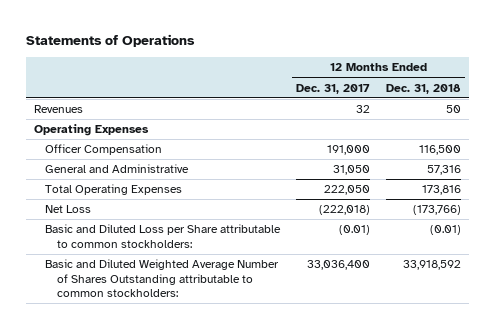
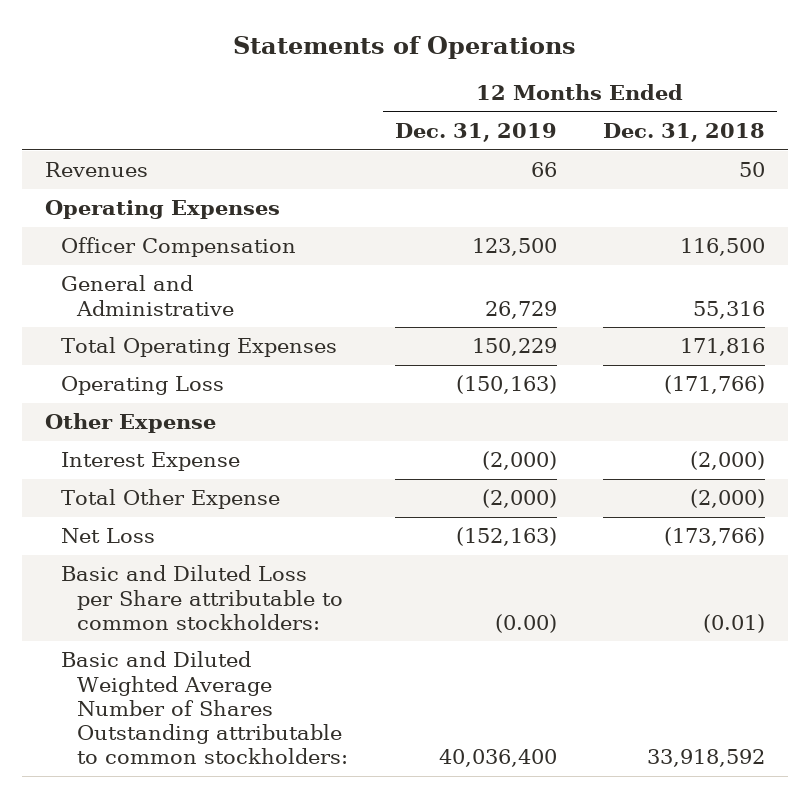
[296,83,371,94] Dec. 31, 2017 -> none
none -> [394,123,557,143] Dec. 31, 2019
[426,165,461,176] 57,316 -> [692,300,765,319] 55,316
[421,185,461,196] 173,816 -> [679,338,765,357] 171,816
none -> [61,376,225,396] Operating Loss
none -> [45,413,217,434] Other Expense
none -> [61,452,241,472] Interest Expense
none -> [61,489,281,510] Total Other Expense

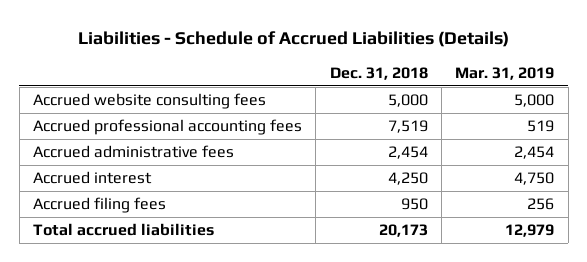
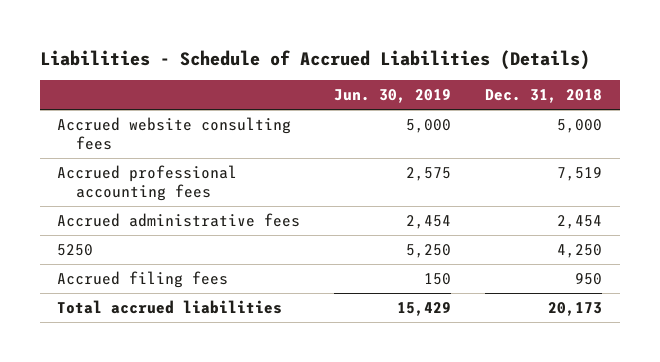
[455,66,555,80] Mar. 31, 2019 -> none
none -> [334,89,452,104] Jun. 30, 2019
[33,171,153,185] Accrued interest -> [57,244,94,257] 5250

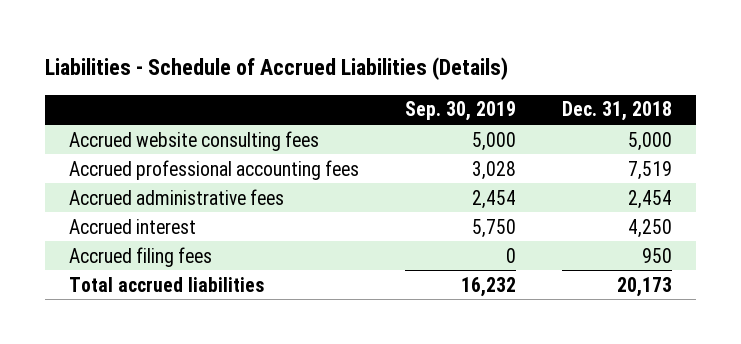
[334,89,452,104] Jun. 30, 2019 -> none
none -> [405,101,517,122] Sep. 30, 2019
[57,244,94,257] 5250 -> [68,218,196,234] Accrued interest

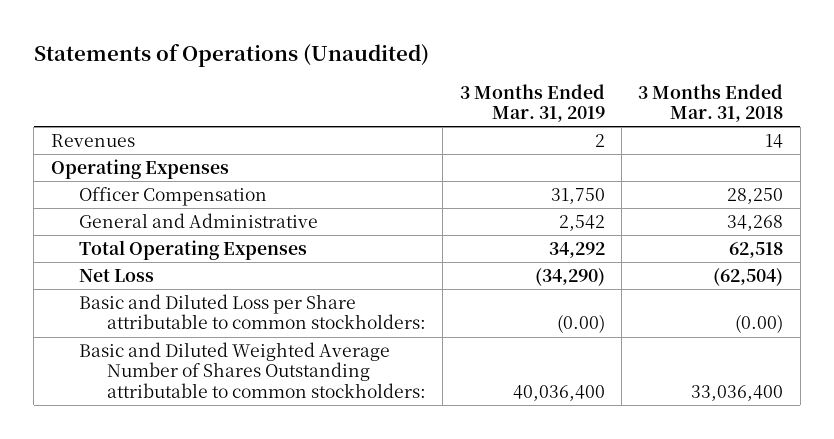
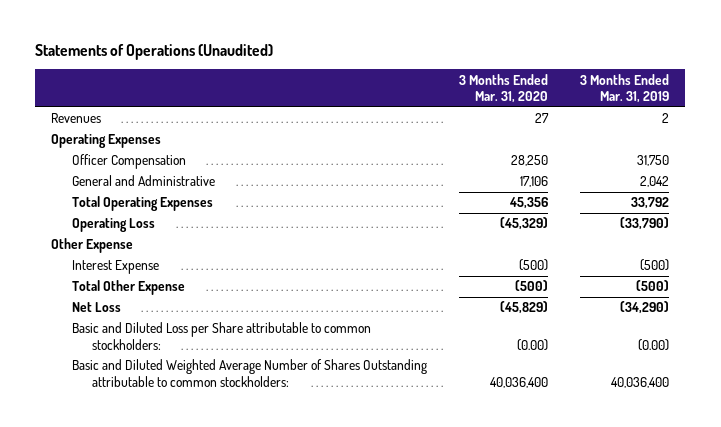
[638,83,784,123] 3 Months Ended Mar. 31, 2018 -> none
none -> [459,73,549,103] 3 Months Ended Mar. 31, 2020
[558,214,605,231] 2,542 -> [640,176,670,188] 2,042
[548,241,605,258] 34,292 -> [631,197,670,210] 33,792
none -> [71,218,155,233] Operating Loss
none -> [51,238,134,254] Other Expense
none -> [71,260,159,275] Interest Expense
none -> [71,280,185,296] Total Other Expense

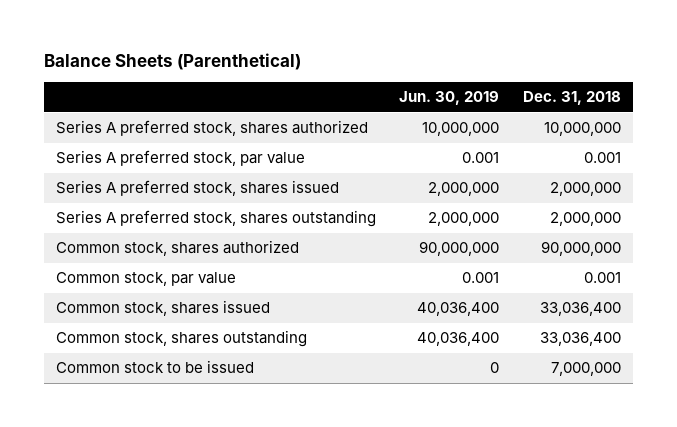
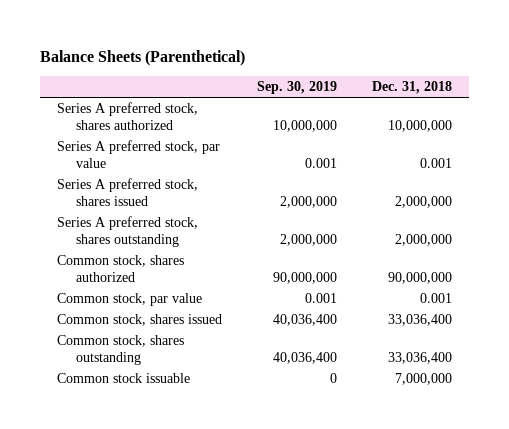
[399,91,500,106] Jun. 30, 2019 -> none
none -> [257,81,338,95] Sep. 30, 2019
[55,360,254,374] Common stock to be issued -> [57,373,191,384] Common stock issuable

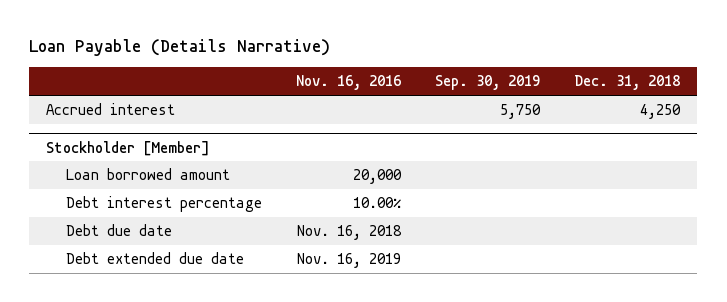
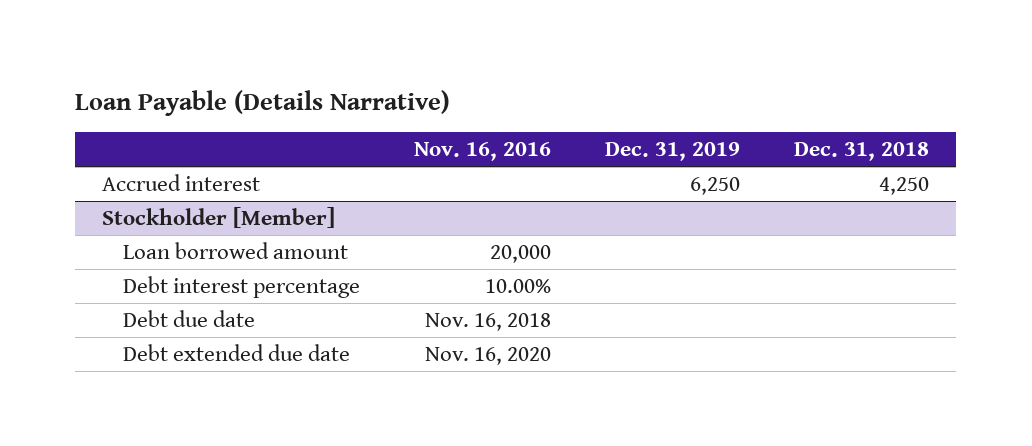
[435,75,541,91] Sep. 30, 2019 -> none
none -> [605,142,741,162] Dec. 31, 2019
[296,252,401,268] Nov. 16, 2019 -> [424,347,551,366] Nov. 16, 2020

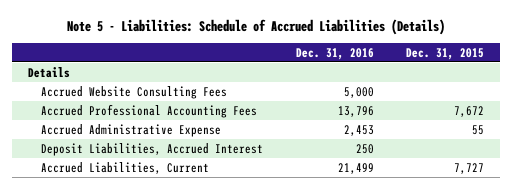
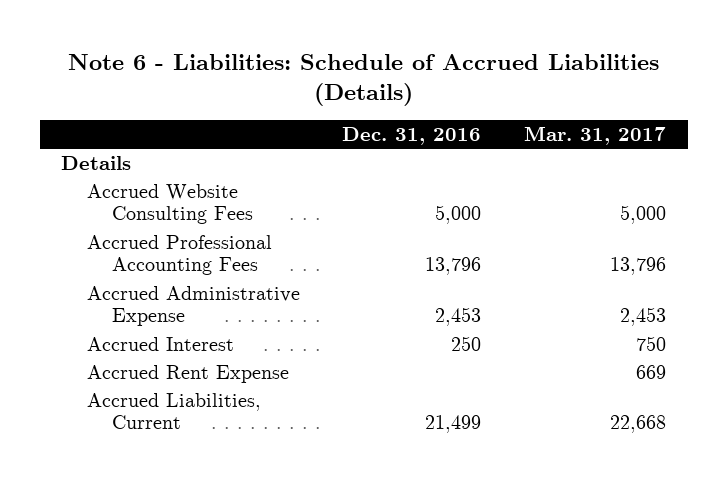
[67,18,446,35] Note 5 - Liabilities: Schedule of Accrued Liabilities (Details) -> [67,54,659,107] Note 6 - Liabilities: Schedule of Accrued Liabilities (Details)
[406,47,485,60] Dec. 31, 2015 -> none
none -> [524,125,667,145] Mar. 31, 2017
[41,142,264,156] Deposit Liabilities, Accrued Interest -> [86,336,234,351] Accrued Interest
none -> [86,364,289,383] Accrued Rent Expense

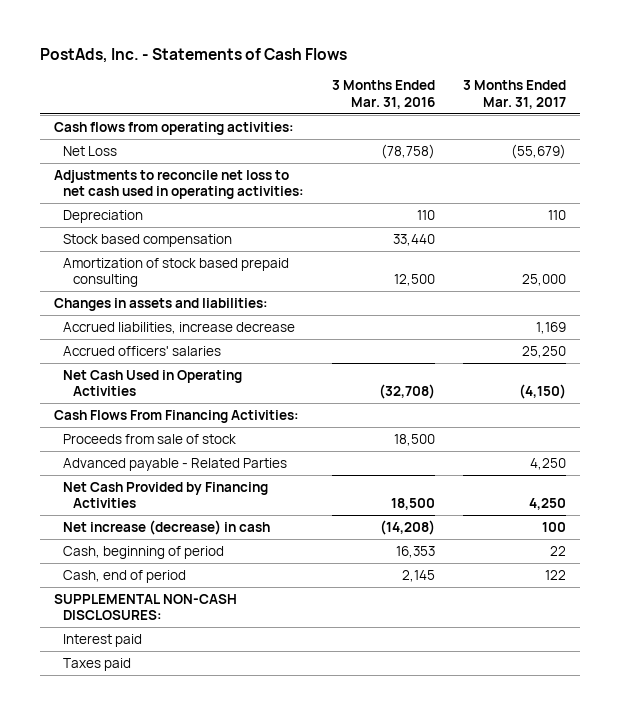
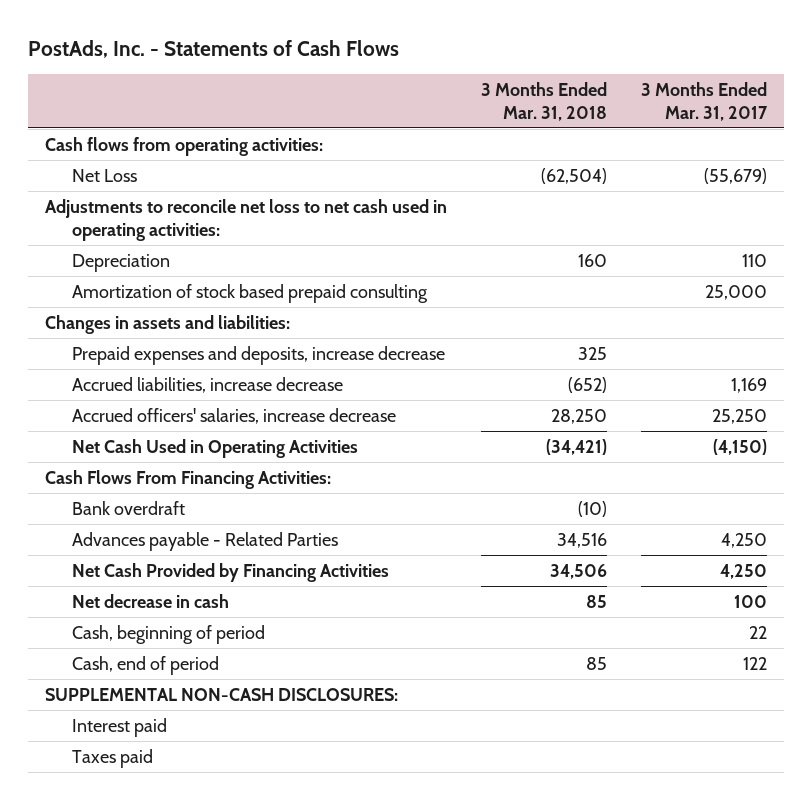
[332,80,436,109] 3 Months Ended Mar. 31, 2016 -> none
none -> [481,81,608,121] 3 Months Ended Mar. 31, 2018
[63,233,233,247] Stock based compensation -> none
none -> [71,345,445,365] Prepaid expenses and deposits, increase decrease
[63,345,222,356] Accrued officers' salaries -> [71,407,396,424] Accrued officers' salaries, increase decrease
[63,433,237,444] Proceeds from sale of stock -> none
none -> [71,500,185,515] Bank overdraft
[63,457,288,471] Advanced payable - Related Parties -> [71,531,338,551] Advances payable - Related Parties
[63,519,271,535] Net increase (decrease) in cash -> [71,593,229,608] Net decrease in cash

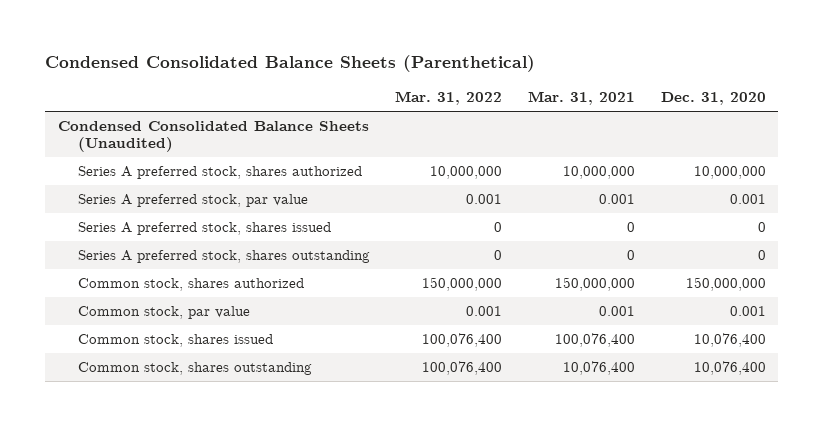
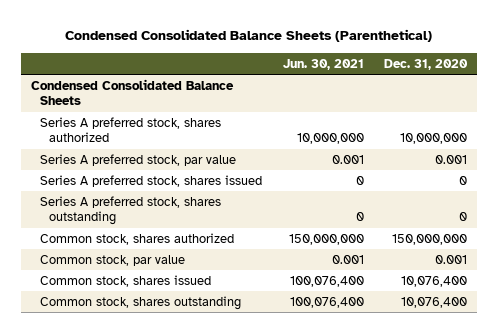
[395,91,503,106] Mar. 31, 2022 -> none
[528,91,636,106] Mar. 31, 2021 -> none
none -> [282,58,364,70] Jun. 30, 2021
[58,121,370,153] Condensed Consolidated Balance Sheets (Unaudited) -> [31,78,235,106] Condensed Consolidated Balance Sheets

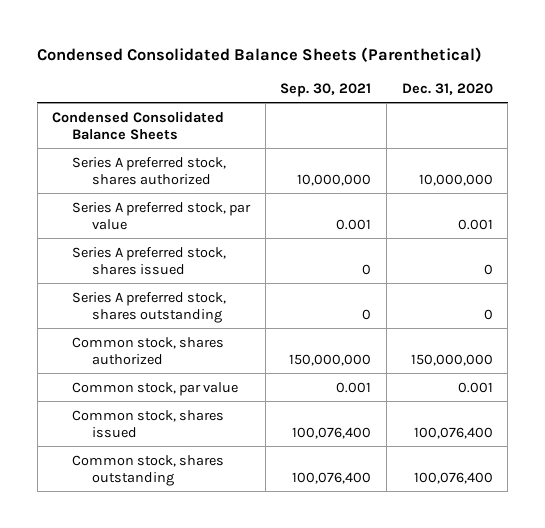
[282,58,364,70] Jun. 30, 2021 -> none
none -> [280,82,372,97] Sep. 30, 2021
[401,275,468,287] 10,076,400 -> [413,426,493,439] 100,076,400
[401,296,468,308] 10,076,400 -> [413,471,493,484] 100,076,400

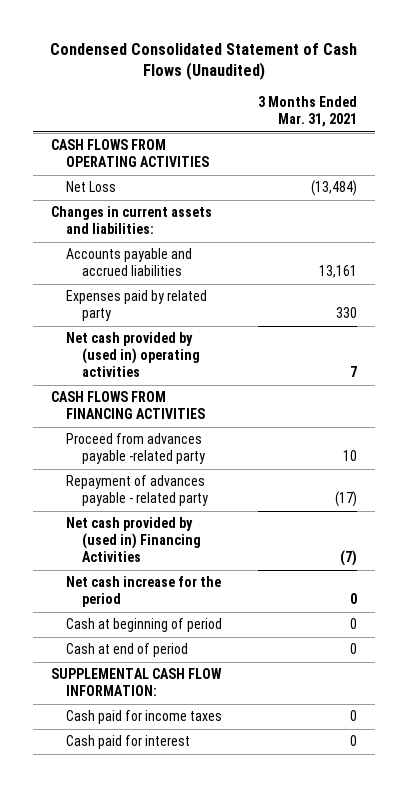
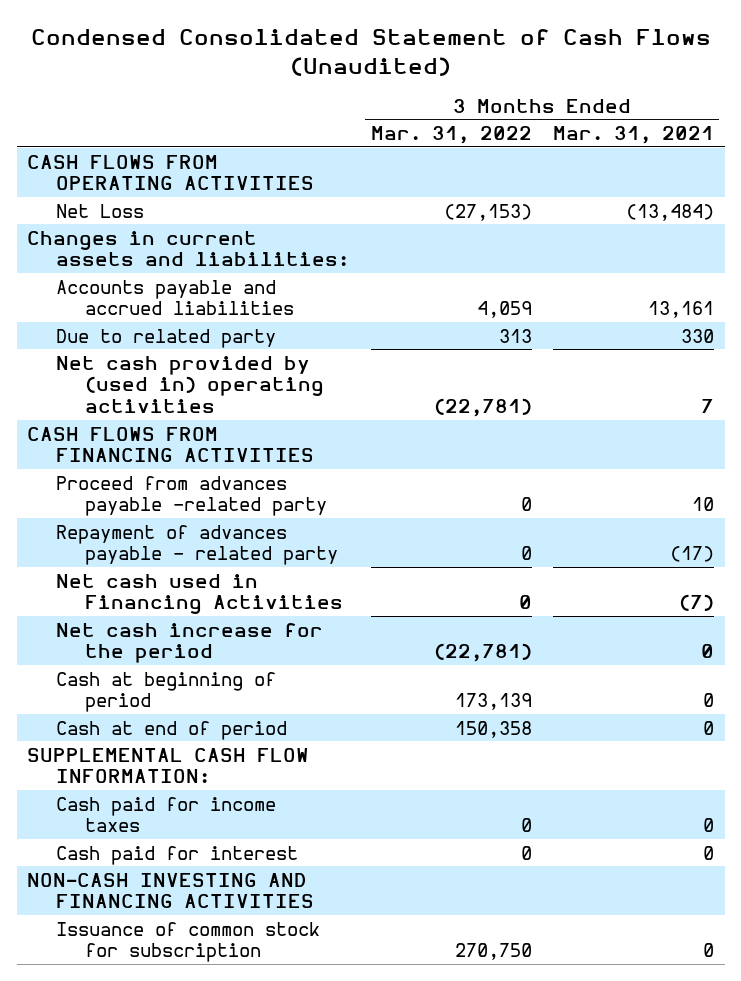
none -> [370,126,532,145] Mar. 31, 2022
[66,290,208,322] Expenses paid by related party -> none
none -> [56,328,277,348] Due to related party
[66,517,201,563] Net cash provided by (used in) Financing Activities -> [56,573,344,615] Net cash used in Financing Activities
none -> [27,872,315,909] NON-CASH INVESTING AND FINANCING ACTIVITIES
none -> [56,921,321,963] Issuance of common stock for subscription

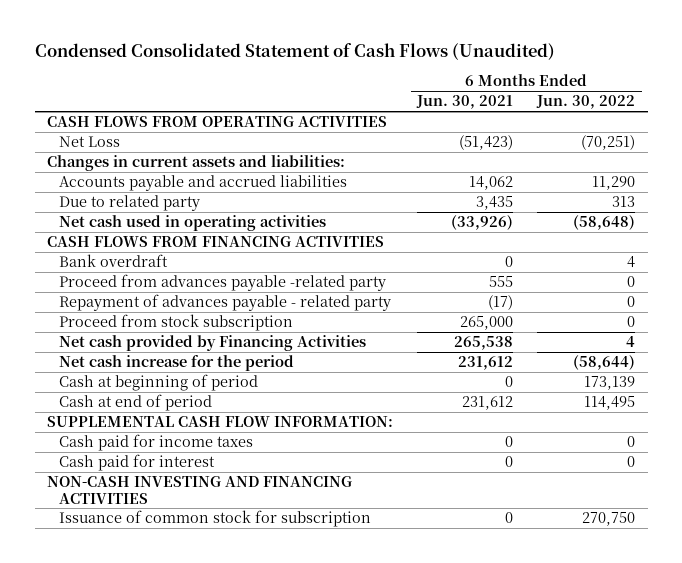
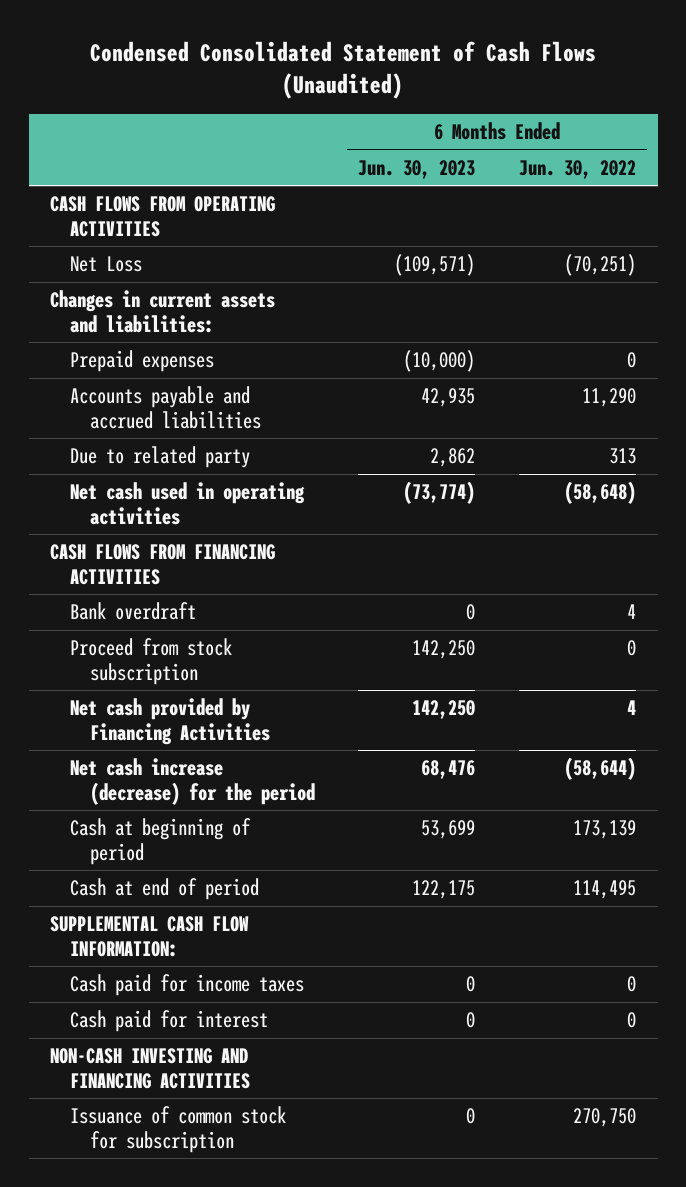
[416,95,514,110] Jun. 30, 2021 -> none
none -> [358,159,476,179] Jun. 30, 2023
none -> [69,350,214,373] Prepaid expenses
[58,274,386,292] Proceed from advances payable -related party -> none
[58,294,391,312] Repayment of advances payable - related party -> none
[58,355,294,372] Net cash increase for the period -> [69,758,315,805] Net cash increase (decrease) for the period

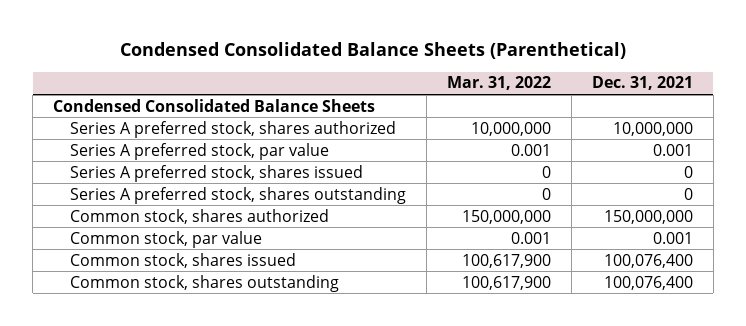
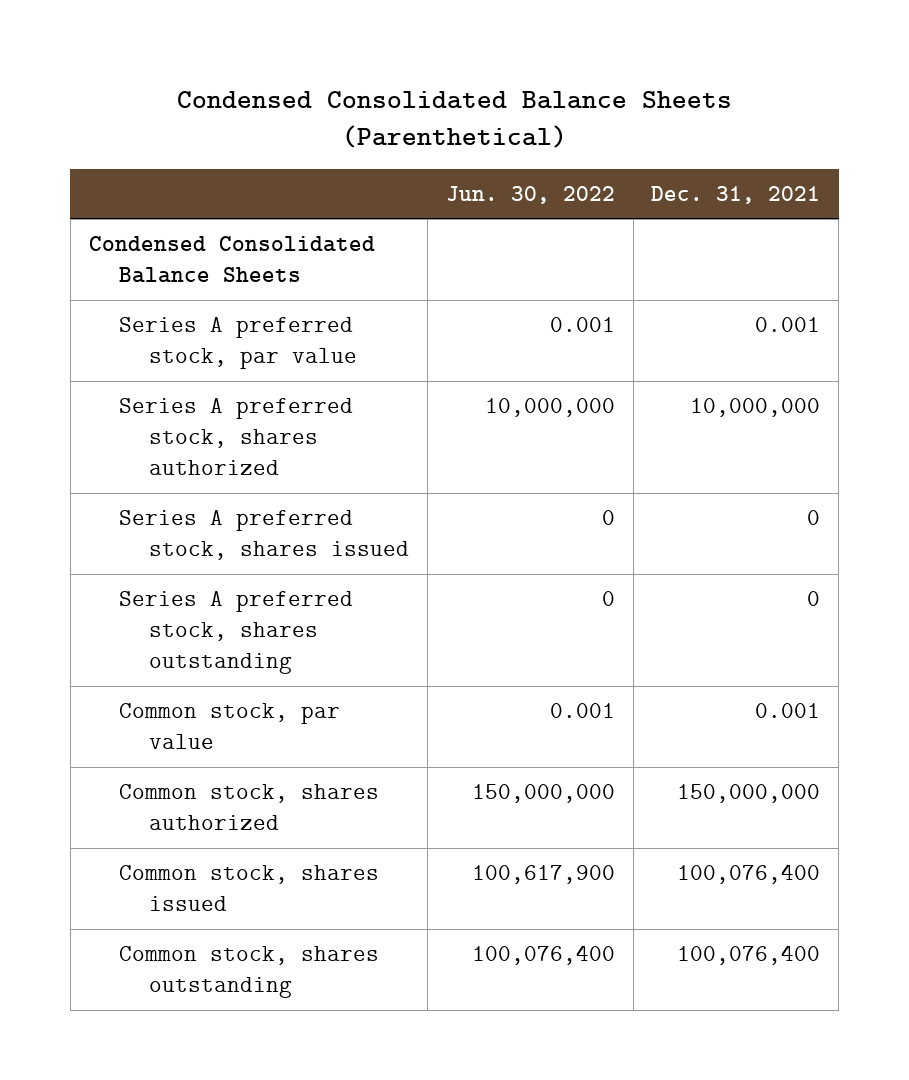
[446,76,551,91] Mar. 31, 2022 -> none
none -> [445,185,615,204] Jun. 30, 2022
[70,120,397,138] Series A preferred stock, shares authorized -> [119,398,354,476] Series A preferred stock, shares authorized
[70,208,330,224] Common stock, shares authorized -> [119,784,380,831] Common stock, shares authorized

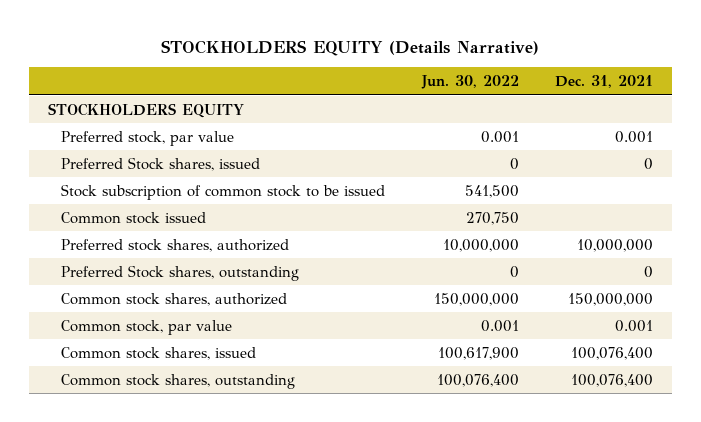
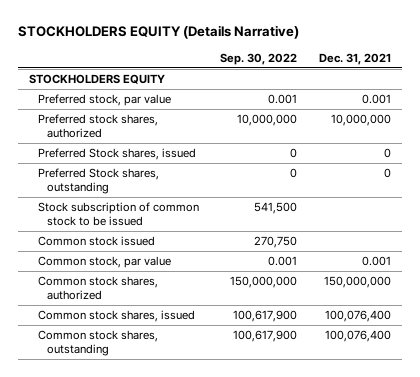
[420,75,519,90] Jun. 30, 2022 -> none
none -> [220,52,298,65] Sep. 30, 2022
[60,238,289,252] Preferred stock shares, authorized -> [37,114,158,138] Preferred stock shares, authorized
[60,264,299,281] Preferred Stock shares, outstanding -> [37,168,159,194] Preferred Stock shares, outstanding
[60,292,287,306] Common stock shares, authorized -> [37,276,158,300] Common stock shares, authorized

